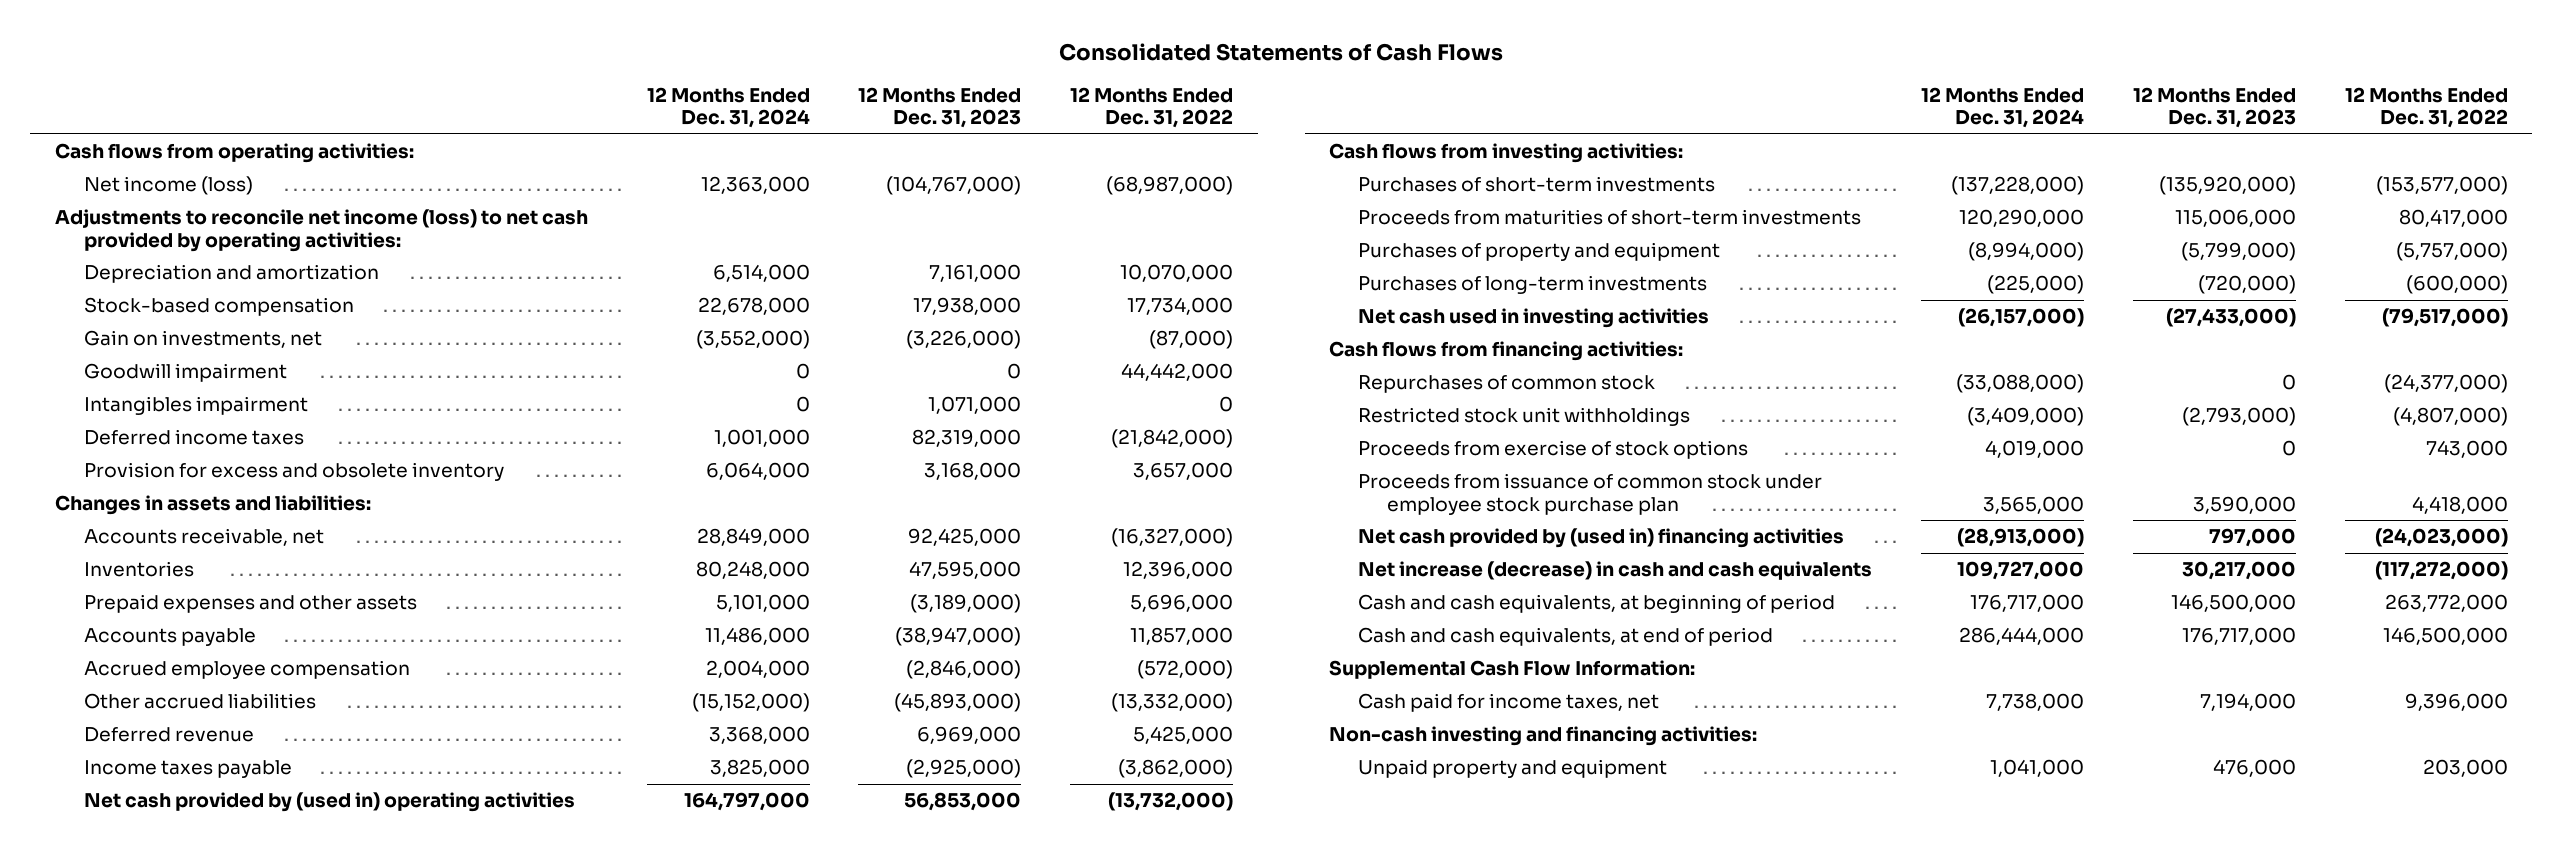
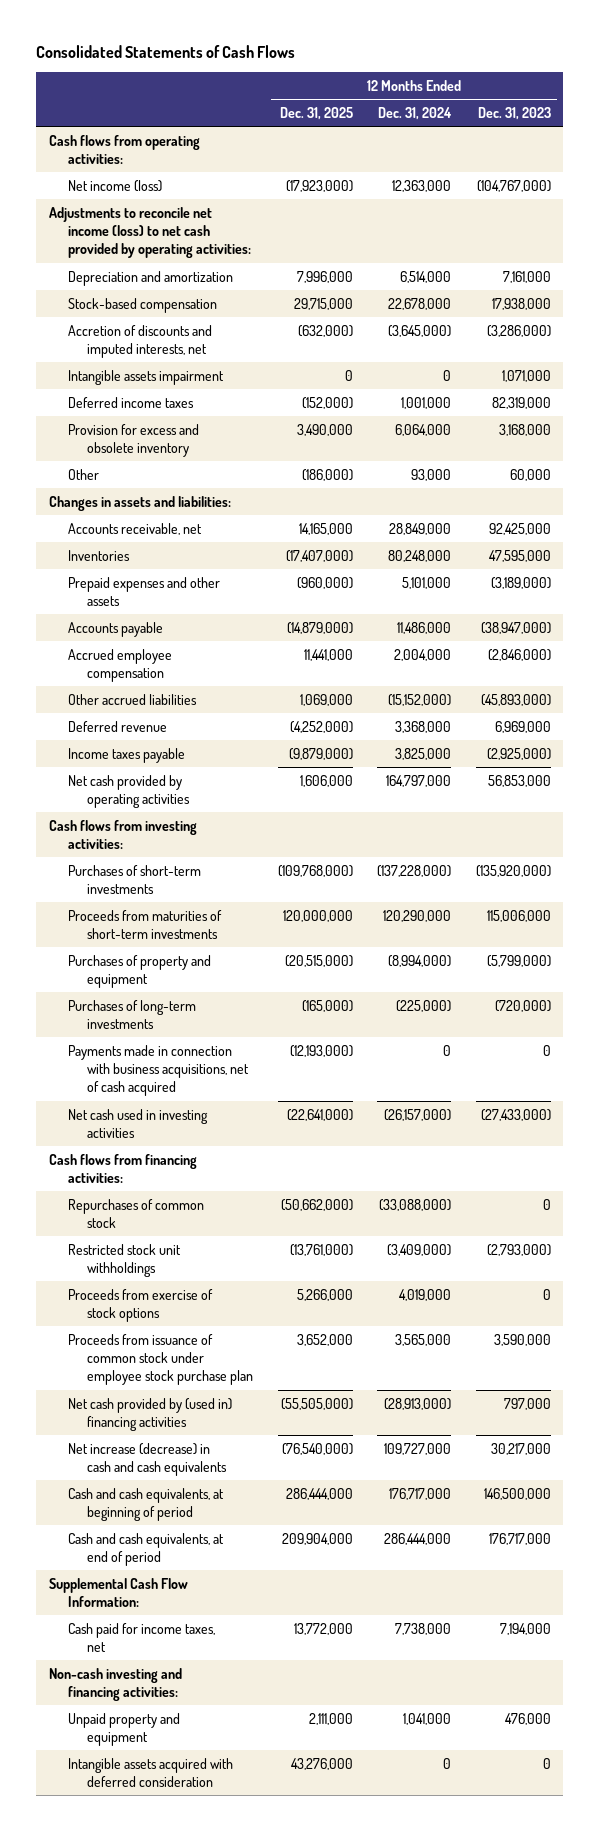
[1070,86,1234,129] 12 Months Ended Dec. 31, 2022 -> none
none -> [279,106,353,120] Dec. 31, 2025
[83,330,322,349] Gain on investments, net -> none
[83,363,287,383] Goodwill impairment -> none
none -> [67,324,212,358] Accretion of discounts and imputed interests, net
[83,396,308,416] Intangibles impairment -> [67,369,224,385] Intangible assets impairment
none -> [67,468,99,480] Other
[83,792,575,813] Net cash provided by (used in) operating activities -> [67,774,190,808] Net cash provided by operating activities
none -> [67,1044,249,1097] Payments made in connection with business acquisitions, net of cash acquired
none -> [67,1757,233,1787] Intangible assets acquired with deferred consideration

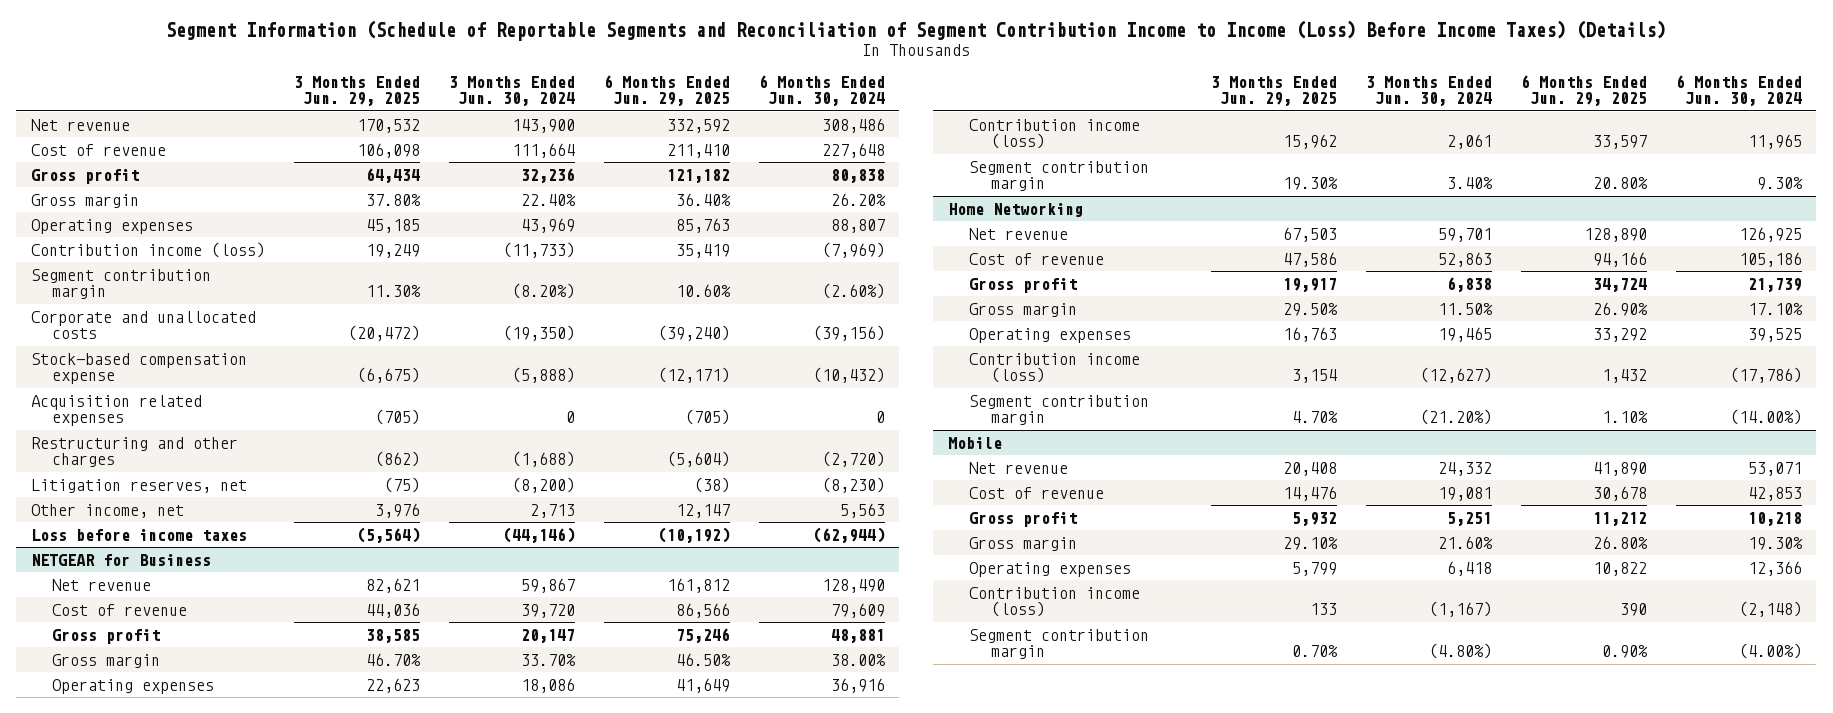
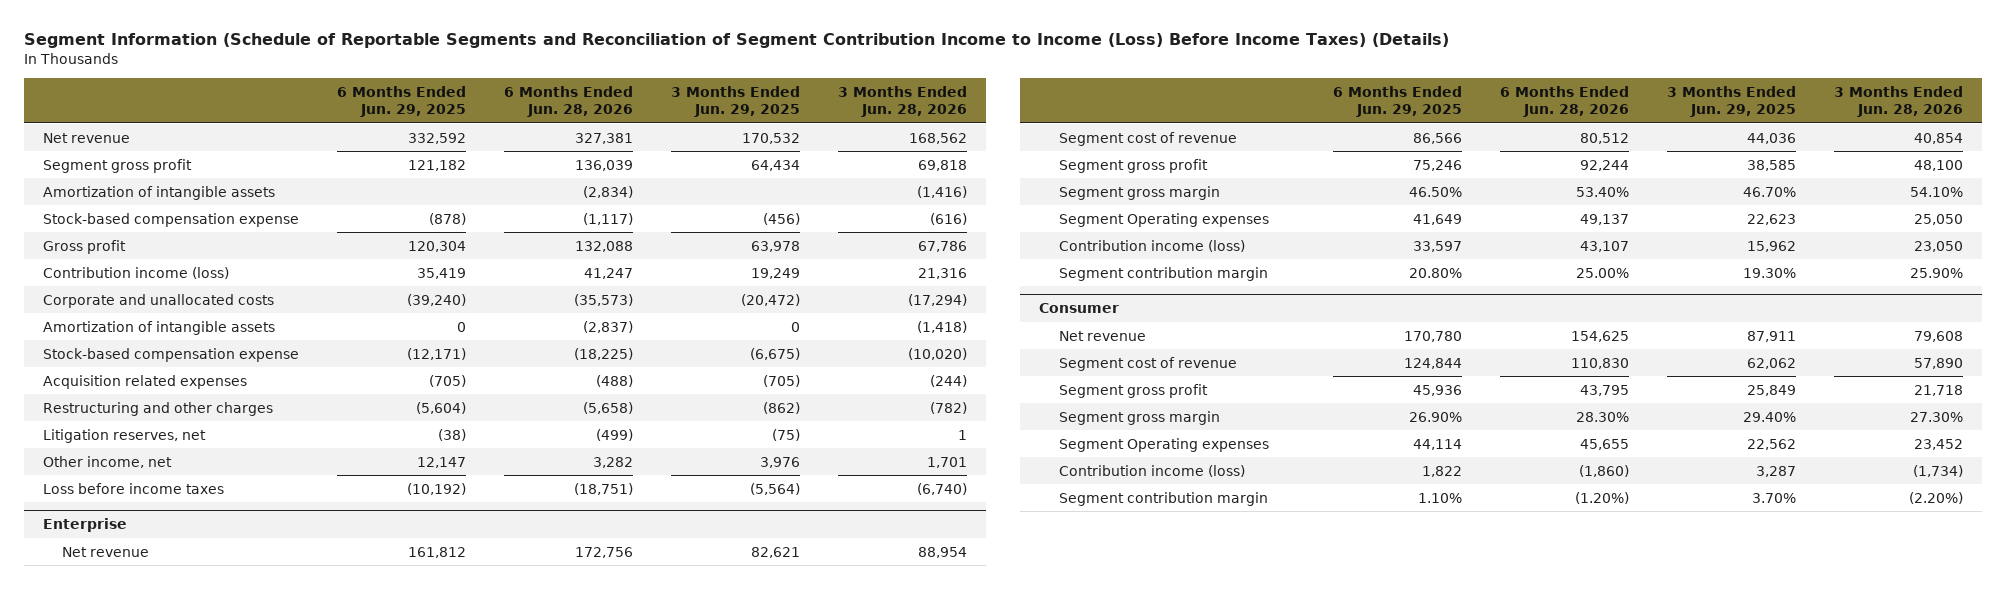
[448,76,575,107] 3 Months Ended Jun. 30, 2024 -> none
[758,75,885,107] 6 Months Ended Jun. 30, 2024 -> none
none -> [503,85,633,118] 6 Months Ended Jun. 28, 2026
none -> [837,85,967,118] 3 Months Ended Jun. 28, 2026
[30,143,166,156] Cost of revenue -> none
[30,193,139,208] Gross margin -> none
[30,218,193,234] Operating expenses -> none
none -> [42,158,192,173] Segment gross profit
none -> [42,185,275,200] Amortization of intangible assets
none -> [42,212,299,227] Stock-based compensation expense
[365,167,420,183] 64,434 -> [750,240,800,252] 63,978
[666,168,730,183] 121,182 -> [407,240,466,252] 120,304
[30,268,211,300] Segment contribution margin -> none
none -> [42,320,275,335] Amortization of intangible assets
[30,553,211,566] NETGEAR for Business -> none
none -> [42,518,127,533] Enterprise
[52,603,188,616] Cost of revenue -> [1058,131,1237,146] Segment cost of revenue
[52,628,161,644] Gross profit -> [1058,158,1208,173] Segment gross profit
[52,653,161,668] Gross margin -> [1058,185,1220,200] Segment gross margin
[52,678,215,694] Operating expenses -> [1058,212,1269,227] Segment Operating expenses
[947,202,1083,217] Home Networking -> none
[947,436,1002,449] Mobile -> none
[969,461,1069,474] Net revenue -> none
[969,486,1105,499] Cost of revenue -> none
[969,511,1078,527] Gross profit -> none
[969,536,1078,551] Gross margin -> none
[969,561,1132,577] Operating expenses -> none
[969,586,1141,618] Contribution income (loss) -> none
[969,628,1150,660] Segment contribution margin -> none
none -> [1039,303,1120,314] Consumer
[1282,226,1337,242] 67,503 -> [1747,330,1797,342] 87,911
[1583,227,1647,242] 128,890 -> [1404,330,1463,342] 170,780
[969,252,1105,265] Cost of revenue -> [1058,356,1237,371] Segment cost of revenue
[1282,251,1337,267] 47,586 -> [1747,357,1797,369] 62,062
[1592,251,1647,267] 94,166 -> [1404,357,1463,369] 124,844
[969,277,1078,293] Gross profit -> [1058,383,1208,398] Segment gross profit
[1282,277,1337,292] 19,917 -> [1747,384,1797,396] 25,849
[1592,277,1647,292] 34,724 -> [1413,384,1463,396] 45,936
[969,302,1078,317] Gross margin -> [1058,410,1220,425] Segment gross margin
[1282,302,1338,316] 29.50% -> [1743,411,1797,422] 29.40%
[969,327,1132,343] Operating expenses -> [1058,437,1269,452] Segment Operating expenses
[1282,326,1337,342] 16,763 -> [1747,438,1797,450] 22,562
[1592,327,1647,342] 33,292 -> [1413,438,1463,450] 44,114
[1291,369,1337,384] 3,154 -> [1756,465,1797,477] 3,287
[1601,369,1647,384] 1,432 -> [1422,465,1463,477] 1,822
[1291,411,1338,424] 4.70% -> [1752,492,1797,503] 3.70%

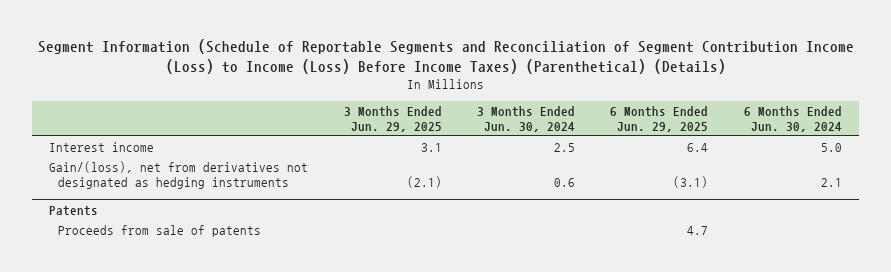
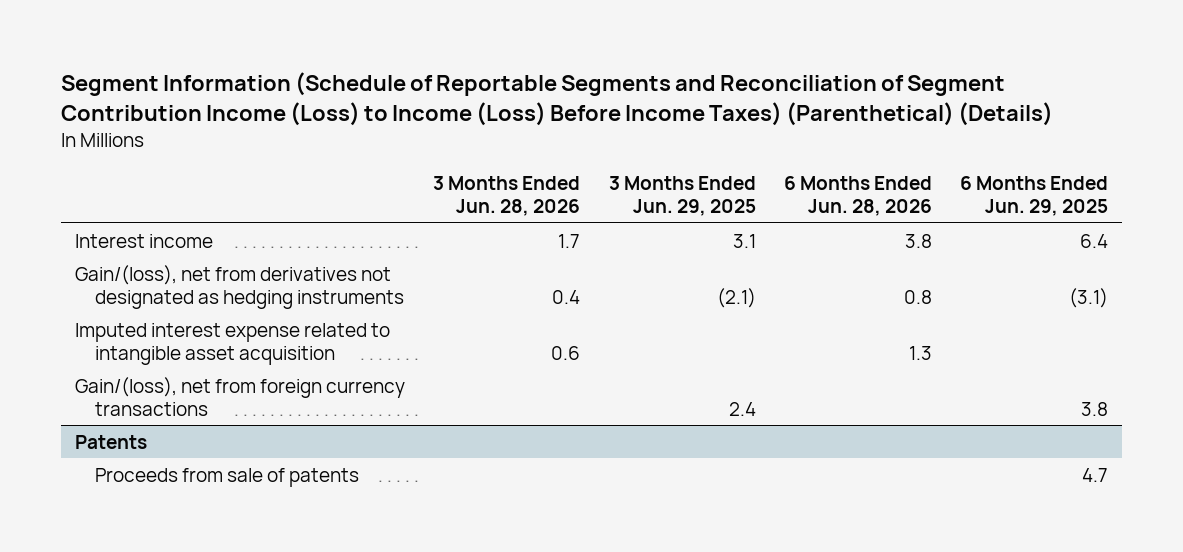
[477,105,576,133] 3 Months Ended Jun. 30, 2024 -> none
[743,105,842,133] 6 Months Ended Jun. 30, 2024 -> none
none -> [433,175,581,217] 3 Months Ended Jun. 28, 2026
none -> [783,175,932,217] 6 Months Ended Jun. 28, 2026
none -> [75,322,391,365] Imputed interest expense related to intangible asset acquisition
none -> [75,376,406,416] Gain/(loss), net from foreign currency transactions

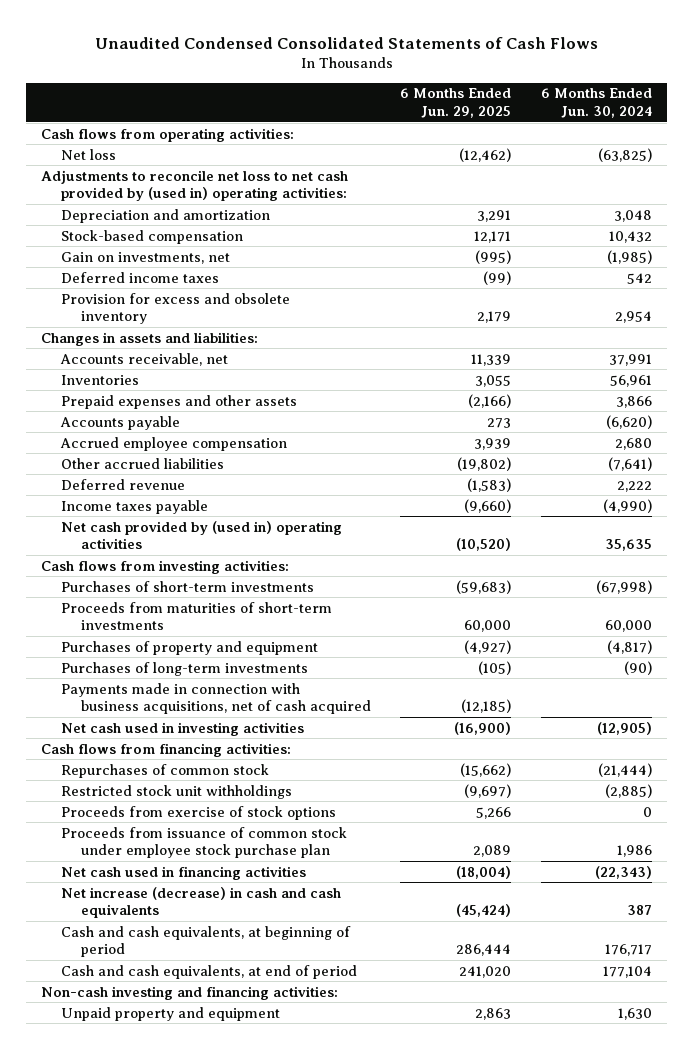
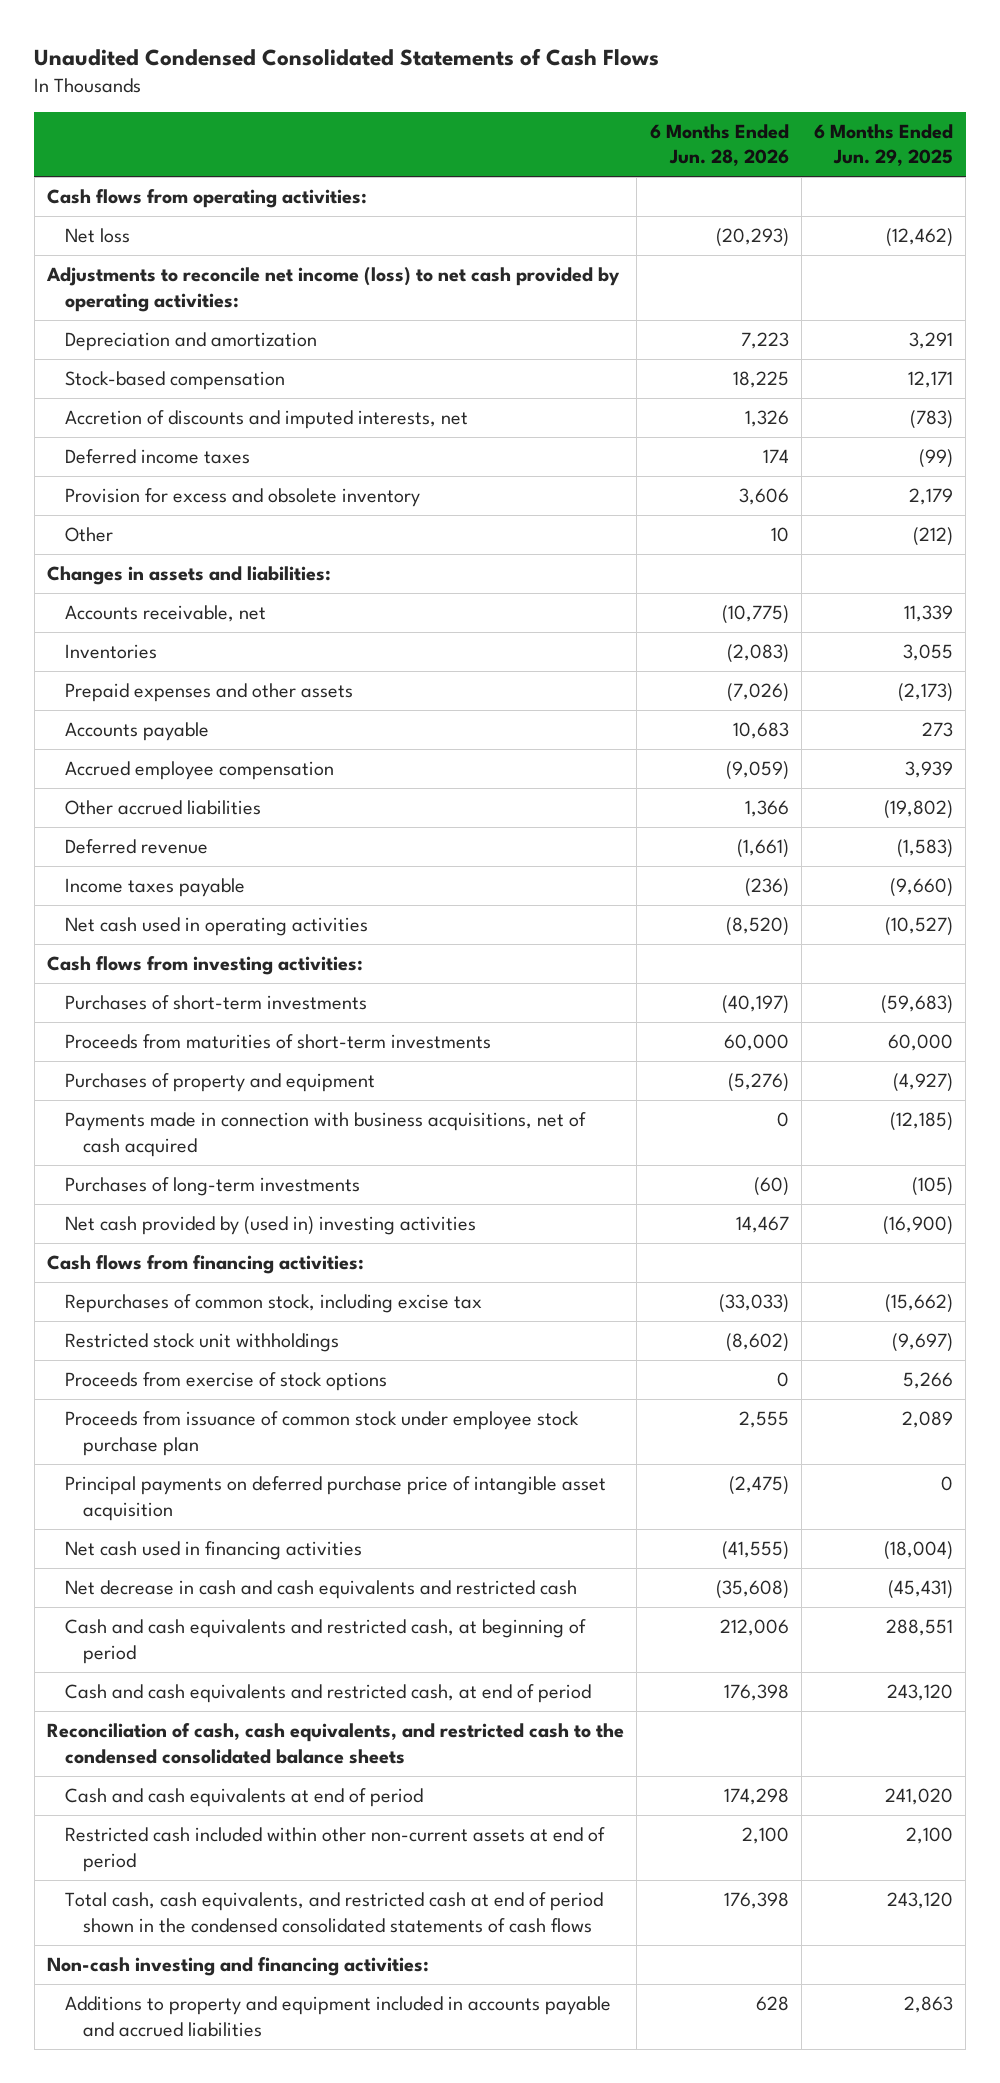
[540,88,652,119] 6 Months Ended Jun. 30, 2024 -> none
none -> [649,123,789,167] 6 Months Ended Jun. 28, 2026
[41,169,349,202] Adjustments to reconcile net loss to net cash provided by (used in) operating activities: -> [46,267,621,312] Adjustments to reconcile net income (loss) to net cash provided by operating activities:
[60,251,230,264] Gain on investments, net -> none
none -> [64,410,468,430] Accretion of discounts and imputed interests, net
none -> [64,527,113,543] Other
[468,393,512,408] (2,166) -> [897,683,953,703] (2,173)
[60,520,342,550] Net cash provided by (used in) operating activities -> [64,917,368,937] Net cash used in operating activities
[456,538,512,552] (10,520) -> [884,917,953,937] (10,527)
[60,661,308,676] Purchases of long-term investments -> [64,1177,360,1197] Purchases of long-term investments
[60,721,304,736] Net cash used in investing activities -> [64,1216,476,1236] Net cash provided by (used in) investing activities
[60,763,269,778] Repurchases of common stock -> [64,1294,482,1314] Repurchases of common stock, including excise tax
none -> [64,1476,606,1521] Principal payments on deferred purchase price of intangible asset acquisition
[60,886,341,919] Net increase (decrease) in cash and cash equivalents -> [64,1580,577,1600] Net decrease in cash and cash equivalents and restricted cash
[456,904,512,918] (45,424) -> [887,1580,953,1600] (45,431)
[60,925,351,958] Cash and cash equivalents, at beginning of period -> [64,1619,586,1664] Cash and cash equivalents and restricted cash, at beginning of period
[456,944,512,957] 286,444 -> [885,1619,953,1637] 288,551
[60,964,357,979] Cash and cash equivalents, at end of period -> [64,1684,591,1704] Cash and cash equivalents and restricted cash, at end of period
[459,965,512,978] 241,020 -> [886,1684,953,1702] 243,120
none -> [47,1723,625,1764] Reconciliation of cash, cash equivalents, and restricted cash to the condensed consolidated balance sheets
none -> [64,1788,423,1808] Cash and cash equivalents at end of period
none -> [64,1827,605,1872] Restricted cash included within other non-current assets at end of period
none -> [64,1892,603,1933] Total cash, cash equivalents, and restricted cash at end of period shown in the condensed consolidated statements of cash flows
[60,1006,280,1021] Unpaid property and equipment -> [64,1996,611,2037] Additions to property and equipment included in accounts payable and accrued liabilities

